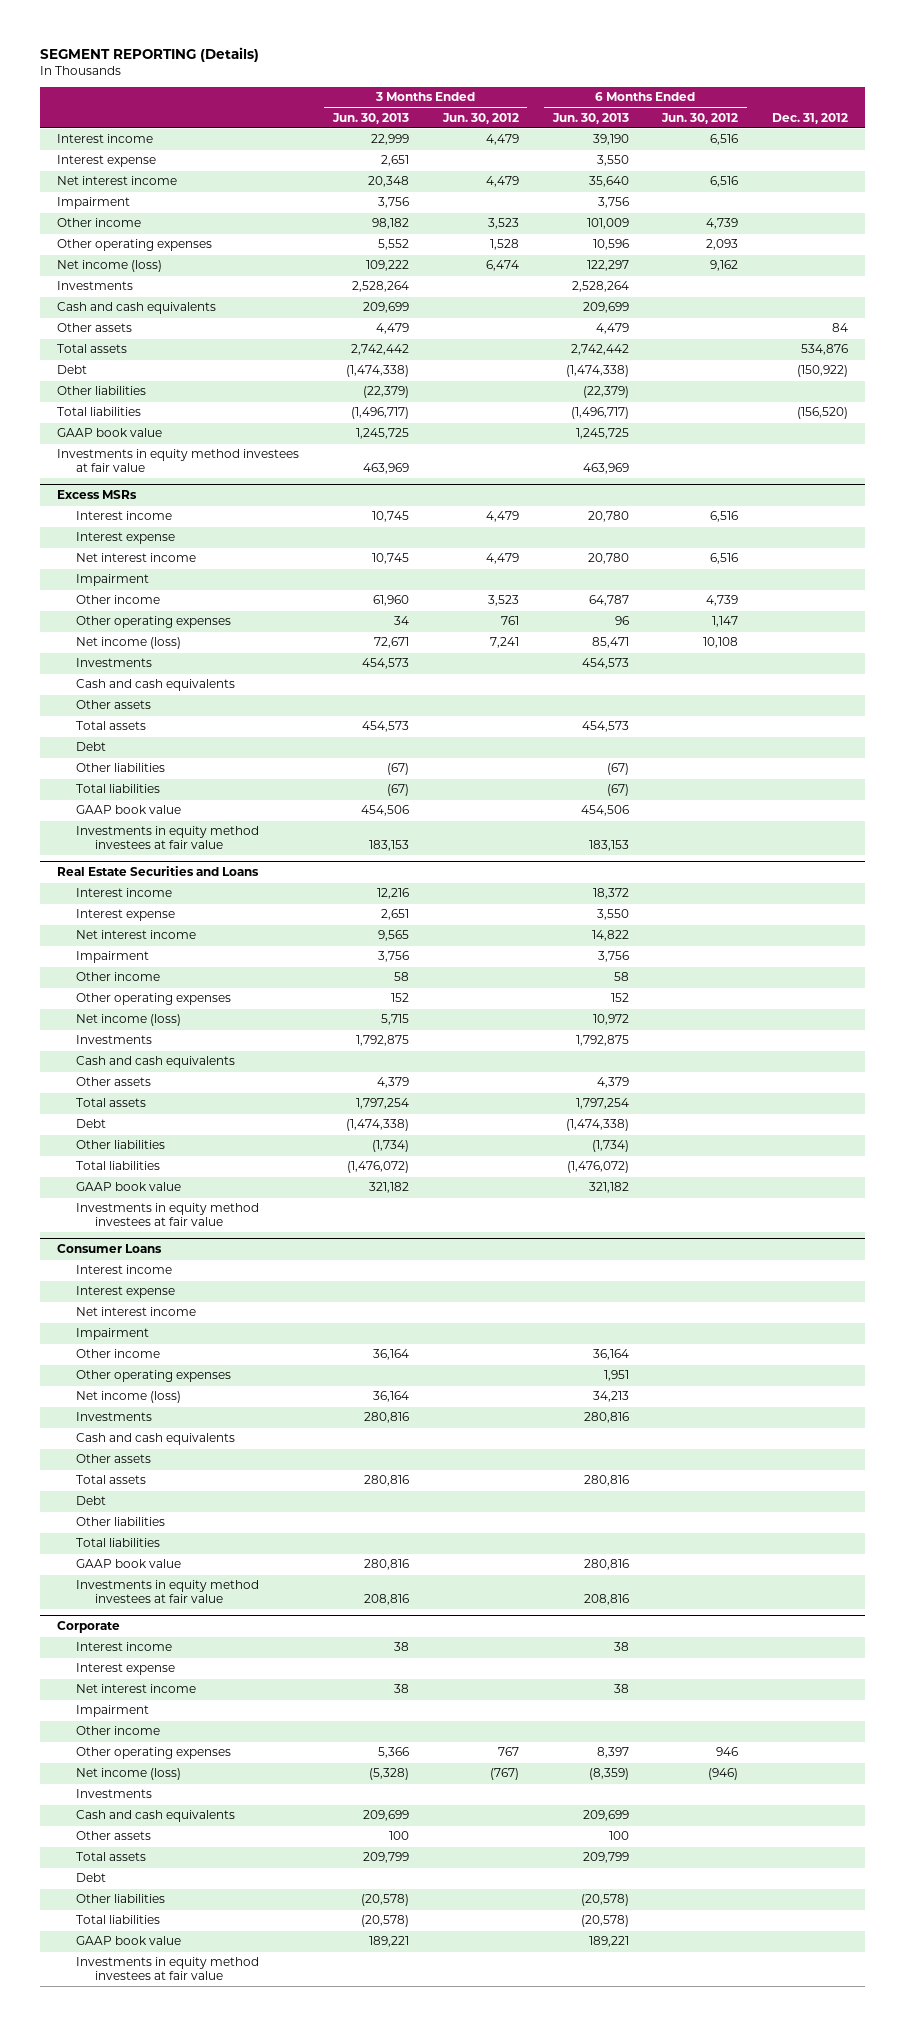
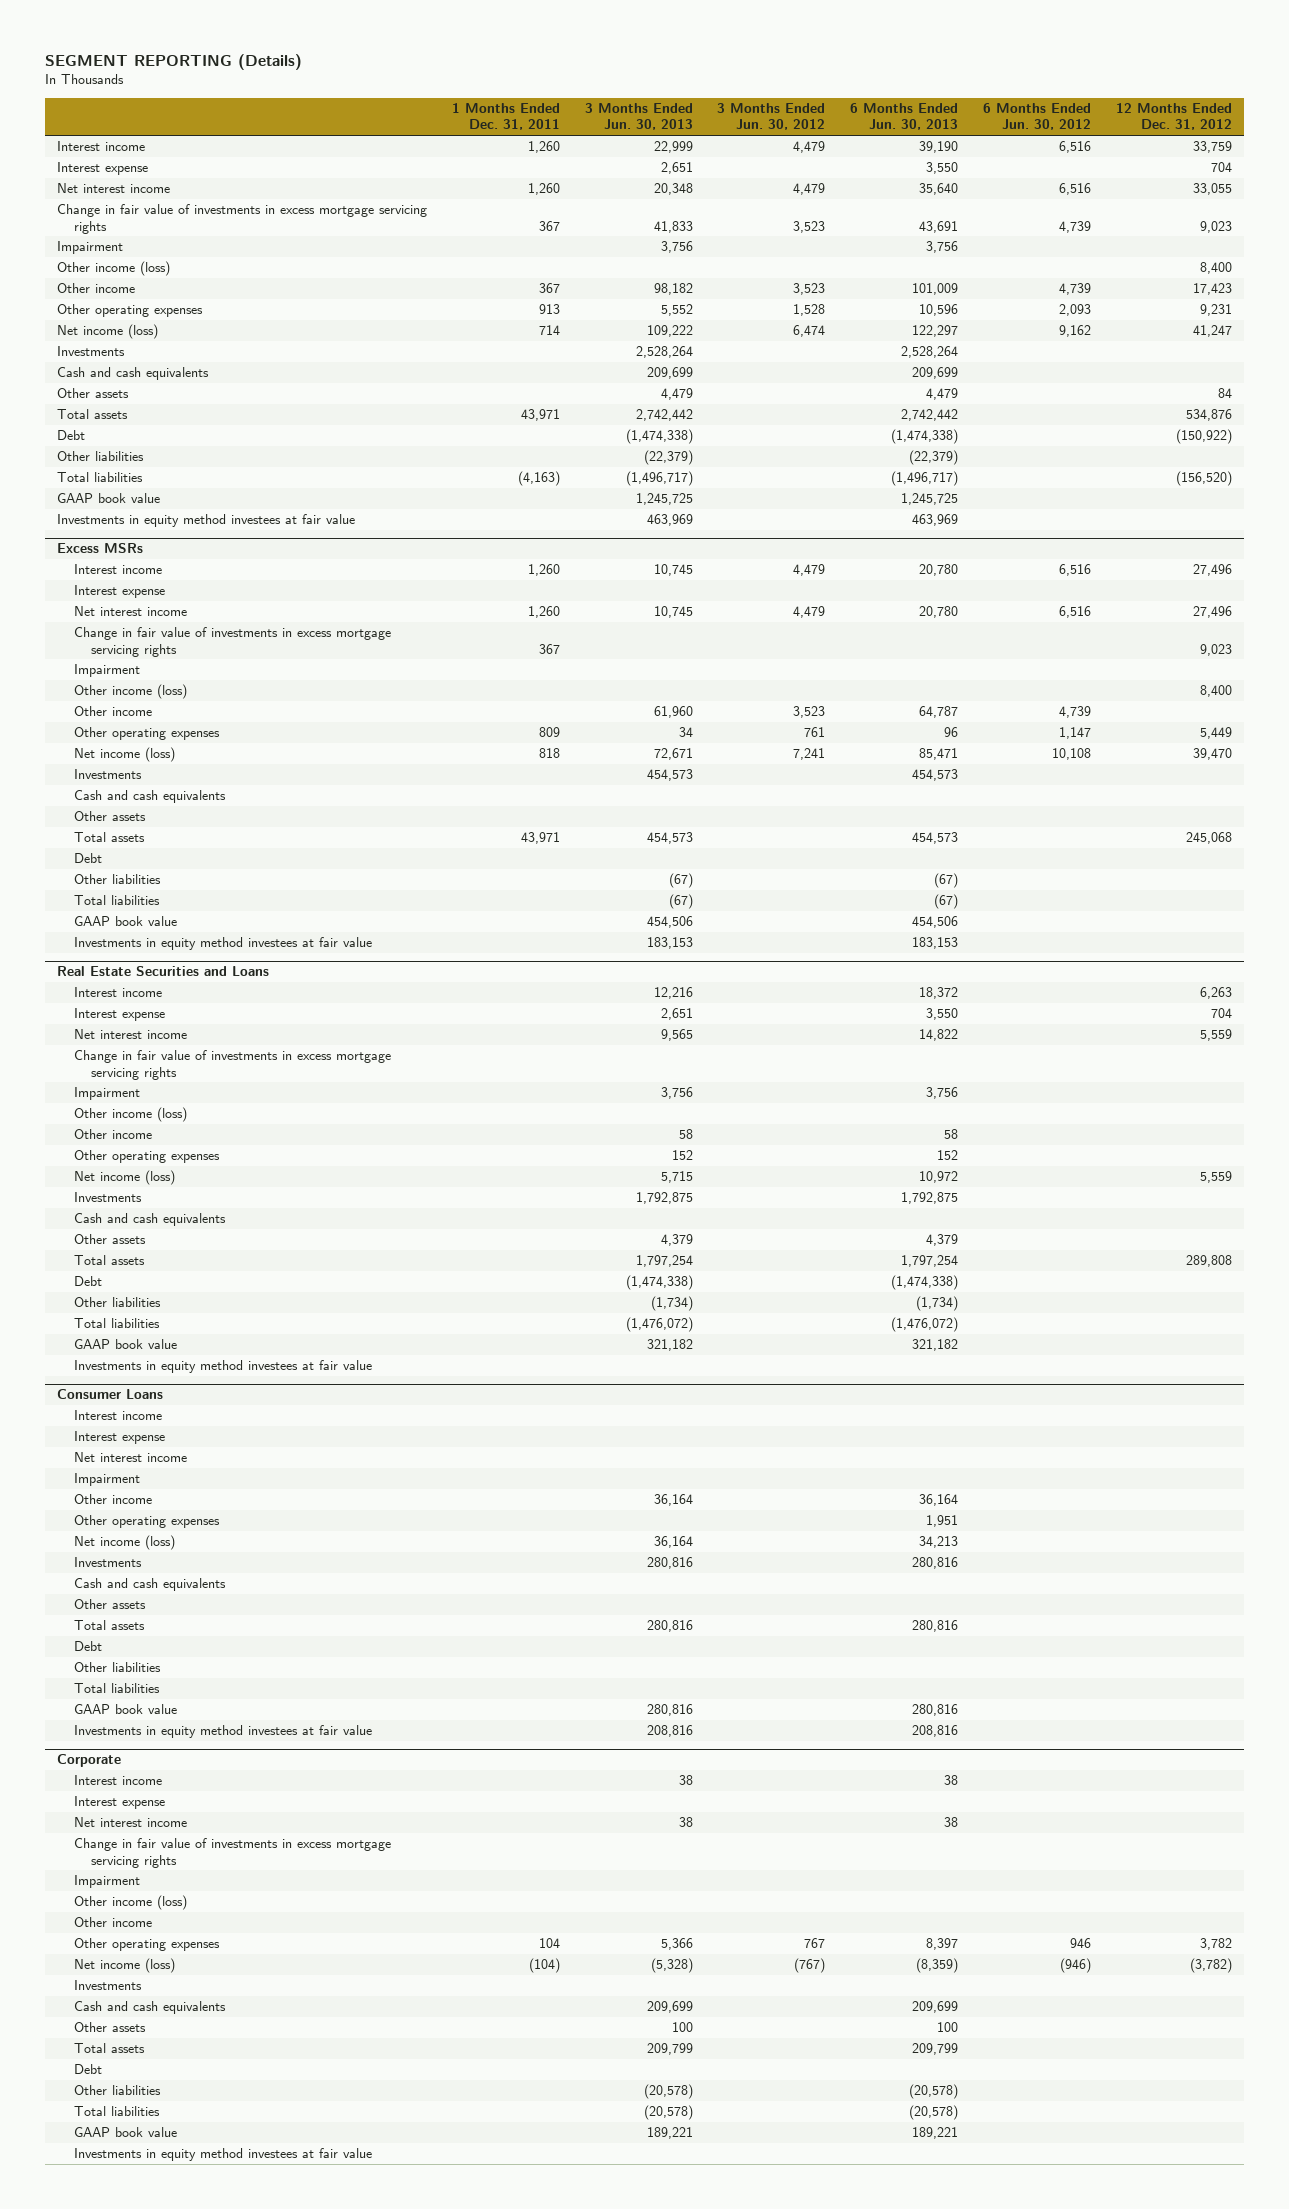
[772,112,849,124] Dec. 31, 2012 -> none
none -> [451,102,560,131] 1 Months Ended Dec. 31, 2011
none -> [1115,102,1232,131] 12 Months Ended Dec. 31, 2012
none -> [57,204,428,234] Change in fair value of investments in excess mortgage servicing rights
none -> [57,261,171,277] Other income (loss)
none -> [74,627,392,657] Change in fair value of investments in excess mortgage servicing rights
none -> [74,684,188,700] Other income (loss)
none -> [74,1050,392,1080] Change in fair value of investments in excess mortgage servicing rights
none -> [74,1107,188,1123] Other income (loss)
none -> [74,1838,392,1868] Change in fair value of investments in excess mortgage servicing rights
none -> [74,1895,188,1911] Other income (loss)

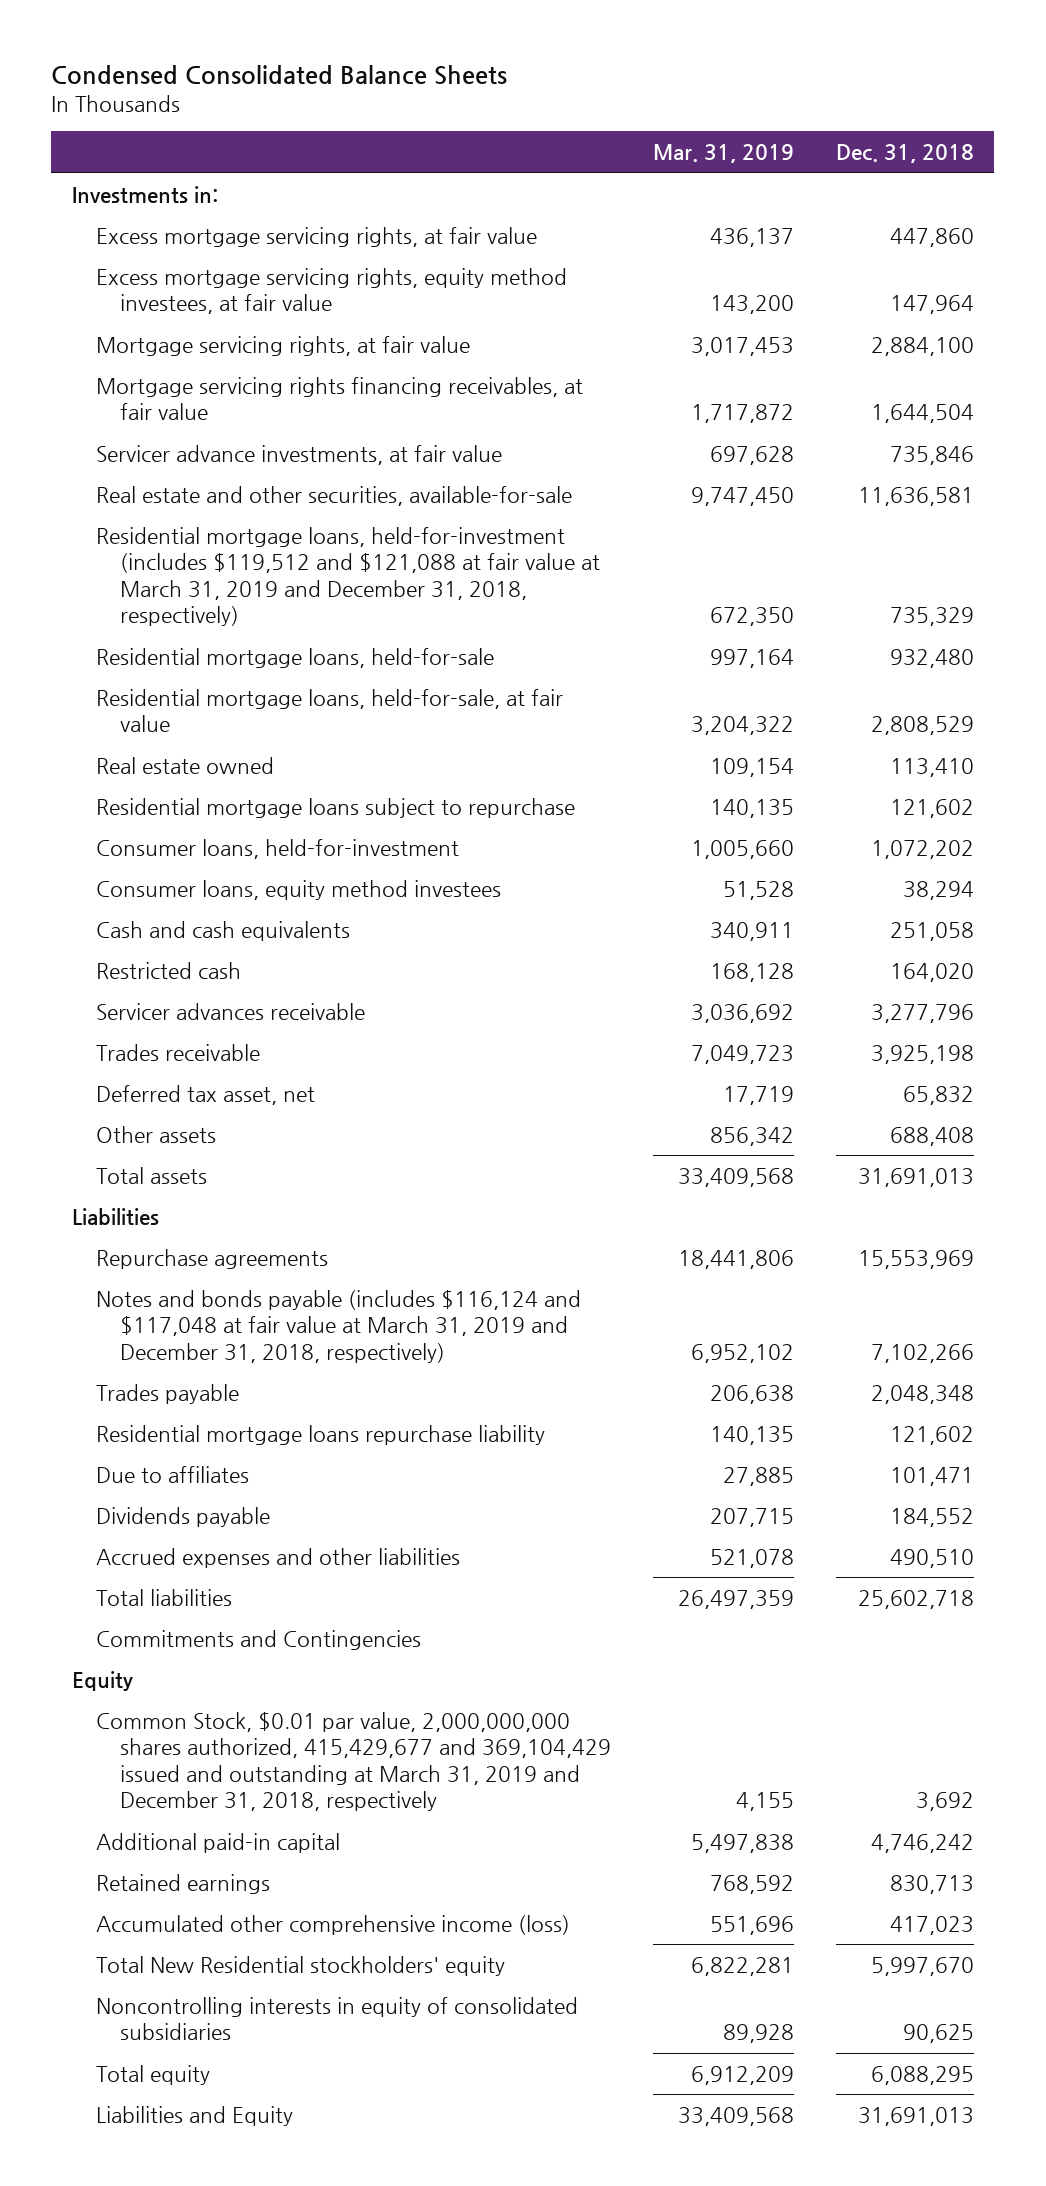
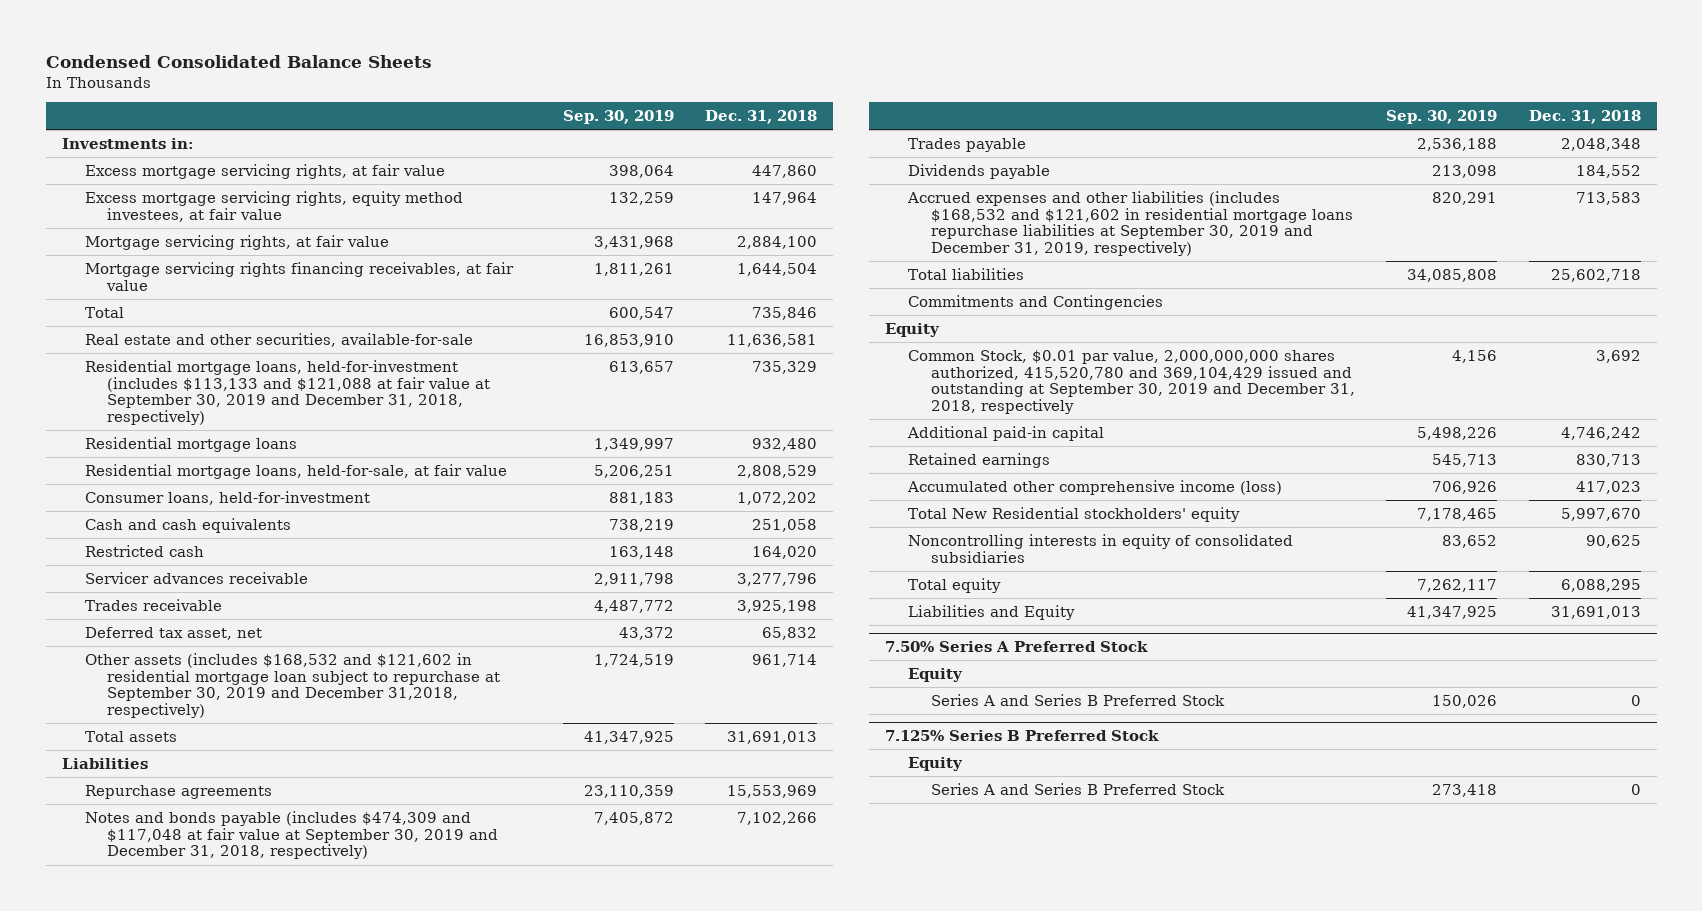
[652,144,794,164] Mar. 31, 2019 -> none
none -> [562,110,674,125] Sep. 30, 2019
[96,444,503,465] Servicer advance investments, at fair value -> [84,306,124,318] Total
[96,526,601,627] Residential mortgage loans, held-for-investment (includes $119,512 and $121,088 at fair value at March 31, 2019 and December 31, 2018, respectively) -> [84,359,491,426] Residential mortgage loans, held-for-investment (includes $113,133 and $121,088 at fair value at September 30, 2019 and December 31, 2018, respectively)
[96,647,495,668] Residential mortgage loans, held-for-sale -> [84,436,297,452] Residential mortgage loans
[96,756,275,774] Real estate owned -> none
[96,797,576,818] Residential mortgage loans subject to repurchase -> none
[96,879,502,900] Consumer loans, equity method investees -> none
[96,1125,217,1143] Other assets -> none
none -> [84,652,501,719] Other assets (includes $168,532 and $121,602 in residential mortgage loan subject to repurchase at September 30, 2019 and December 31,2018, respectively)
[96,1289,582,1363] Notes and bonds payable (includes $116,124 and $117,048 at fair value at March 31, 2019 and December 31, 2018, respectively) -> [84,810,499,860] Notes and bonds payable (includes $474,309 and $117,048 at fair value at September 30, 2019 and December 31, 2018, respectively)
[96,1424,546,1445] Residential mortgage loans repurchase liability -> none
[96,1465,250,1483] Due to affiliates -> none
[96,1547,461,1568] Accrued expenses and other liabilities -> [906,190,1353,257] Accrued expenses and other liabilities (includes $168,532 and $121,602 in residential mortgage loans repurchase liabilities at September 30, 2019 and December 31, 2019, respectively)
[889,1548,974,1568] 490,510 -> [1575,191,1641,205] 713,583
[96,1711,612,1812] Common Stock, $0.01 par value, 2,000,000,000 shares authorized, 415,429,677 and 369,104,429 issued and outstanding at March 31, 2019 and December 31, 2018, respectively -> [907,349,1355,415] Common Stock, $0.01 par value, 2,000,000,000 shares authorized, 415,520,780 and 369,104,429 issued and outstanding at September 30, 2019 and December 31, 2018, respectively
none -> [885,641,1149,653] 7.50% Series A Preferred Stock
none -> [907,667,963,682] Equity
none -> [930,693,1225,706] Series A and Series B Preferred Stock
none -> [885,730,1160,742] 7.125% Series B Preferred Stock
none -> [907,756,963,771] Equity
none -> [930,782,1225,795] Series A and Series B Preferred Stock

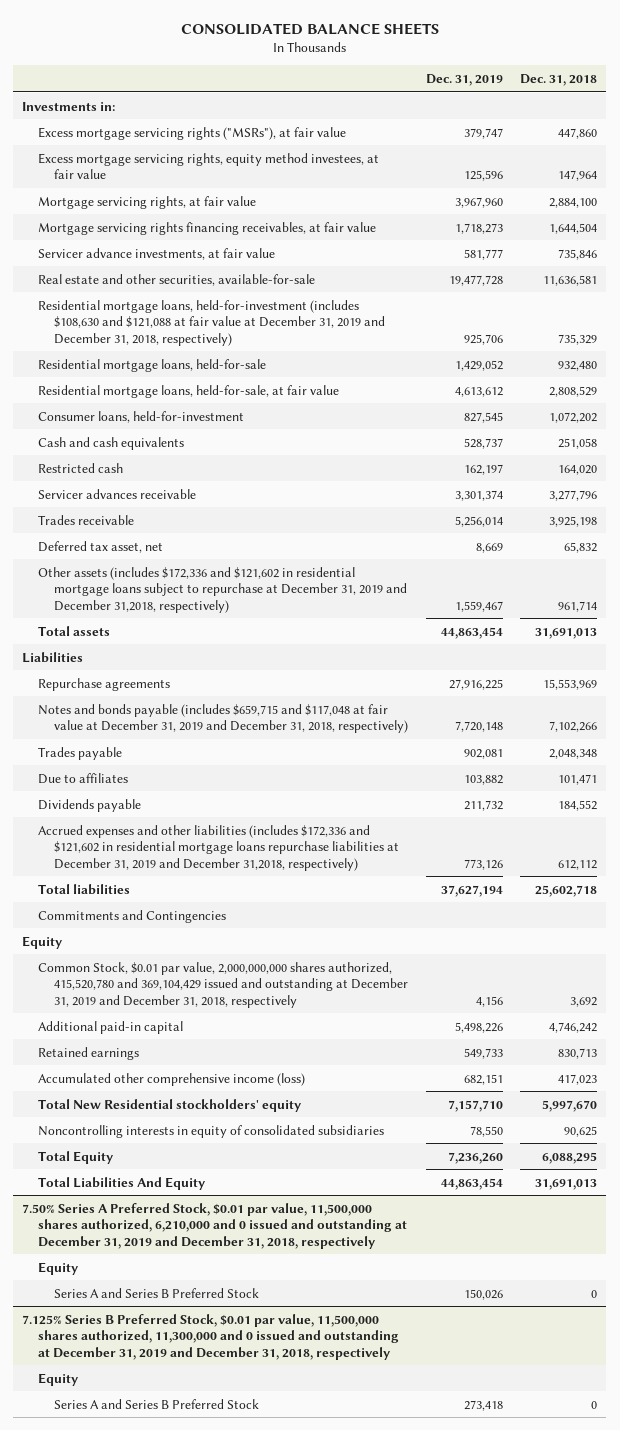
[45,55,432,69] Condensed Consolidated Balance Sheets -> [180,23,439,36] CONSOLIDATED BALANCE SHEETS
[562,110,674,125] Sep. 30, 2019 -> none
none -> [425,74,503,87] Dec. 31, 2019
[84,163,445,179] Excess mortgage servicing rights, at fair value -> [38,126,347,140] Excess mortgage servicing rights ("MSRs"), at fair value
[84,306,124,318] Total -> [38,247,276,260] Servicer advance investments, at fair value
[84,359,491,426] Residential mortgage loans, held-for-investment (includes $113,133 and $121,088 at fair value at September 30, 2019 and December 31, 2018, respectively) -> [38,299,386,346] Residential mortgage loans, held-for-investment (includes $108,630 and $121,088 at fair value at December 31, 2019 and December 31, 2018, respectively)
[84,436,297,452] Residential mortgage loans -> [38,358,267,372] Residential mortgage loans, held-for-sale
[84,652,501,719] Other assets (includes $168,532 and $121,602 in residential mortgage loan subject to repurchase at September 30, 2019 and December 31,2018, respectively) -> [38,566,408,613] Other assets (includes $172,336 and $121,602 in residential mortgage loans subject to repurchase at December 31, 2019 and December 31,2018, respectively)
[84,810,499,860] Notes and bonds payable (includes $474,309 and $117,048 at fair value at September 30, 2019 and December 31, 2018, respectively) -> [38,703,409,734] Notes and bonds payable (includes $659,715 and $117,048 at fair value at December 31, 2019 and December 31, 2018, respectively)
none -> [38,772,129,784] Due to affiliates
[906,190,1353,257] Accrued expenses and other liabilities (includes $168,532 and $121,602 in residential mortgage loans repurchase liabilities at September 30, 2019 and December 31, 2019, respectively) -> [38,824,400,871] Accrued expenses and other liabilities (includes $172,336 and $121,602 in residential mortgage loans repurchase liabilities at December 31, 2019 and December 31,2018, respectively)
[1575,191,1641,205] 713,583 -> [558,859,598,870] 612,112
[907,349,1355,415] Common Stock, $0.01 par value, 2,000,000,000 shares authorized, 415,520,780 and 369,104,429 issued and outstanding at September 30, 2019 and December 31, 2018, respectively -> [38,961,409,1008] Common Stock, $0.01 par value, 2,000,000,000 shares authorized, 415,520,780 and 369,104,429 issued and outstanding at December 31, 2019 and December 31, 2018, respectively
[907,577,1001,593] Total equity -> [38,1150,114,1164] Total Equity
[907,604,1075,620] Liabilities and Equity -> [38,1176,206,1190] Total Liabilities And Equity
[885,641,1149,653] 7.50% Series A Preferred Stock -> [22,1202,408,1249] 7.50% Series A Preferred Stock, $0.01 par value, 11,500,000 shares authorized, 6,210,000 and 0 issued and outstanding at December 31, 2019 and December 31, 2018, respectively
[885,730,1160,742] 7.125% Series B Preferred Stock -> [22,1313,400,1360] 7.125% Series B Preferred Stock, $0.01 par value, 11,500,000 shares authorized, 11,300,000 and 0 issued and outstanding at December 31, 2019 and December 31, 2018, respectively

